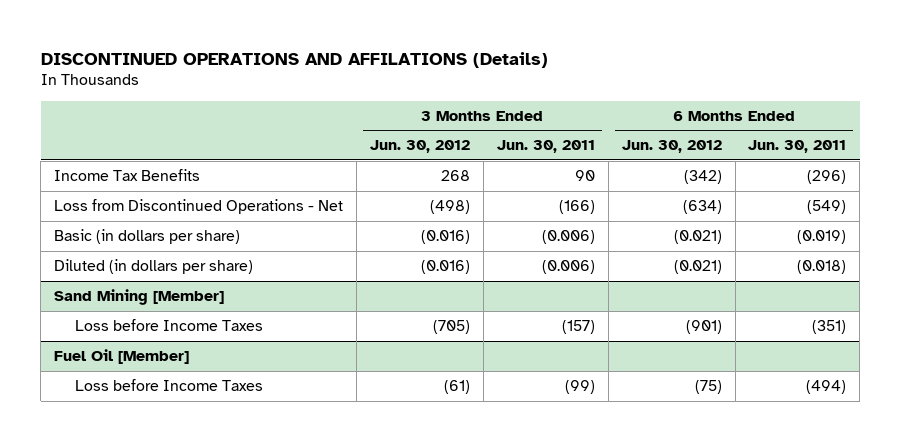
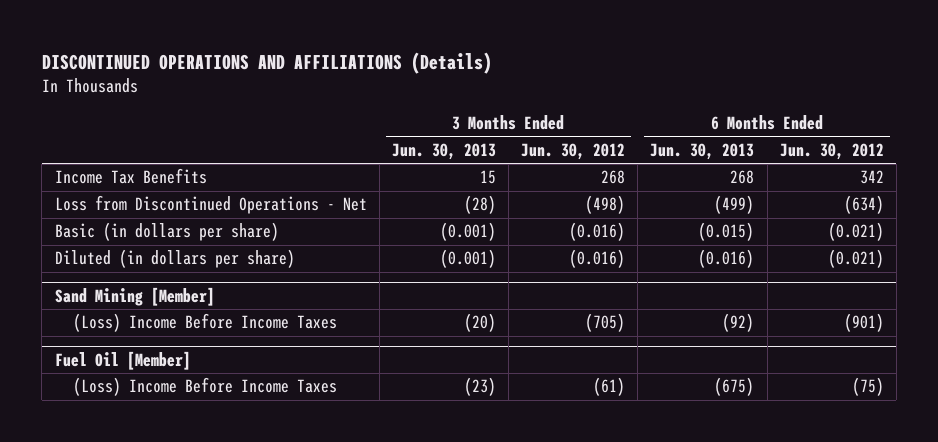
[40,51,548,68] DISCONTINUED OPERATIONS AND AFFILATIONS (Details) -> [41,51,492,74] DISCONTINUED OPERATIONS AND AFFILIATIONS (Details)
[496,140,595,154] Jun. 30, 2011 -> none
[748,140,847,154] Jun. 30, 2011 -> none
none -> [391,142,496,160] Jun. 30, 2013
none -> [650,142,755,160] Jun. 30, 2013
[683,170,722,185] (342) -> [859,170,884,185] 342
[75,319,264,332] Loss before Income Taxes -> [73,313,338,333] (Loss) Income Before Income Taxes
[75,379,264,392] Loss before Income Taxes -> [73,377,338,397] (Loss) Income Before Income Taxes

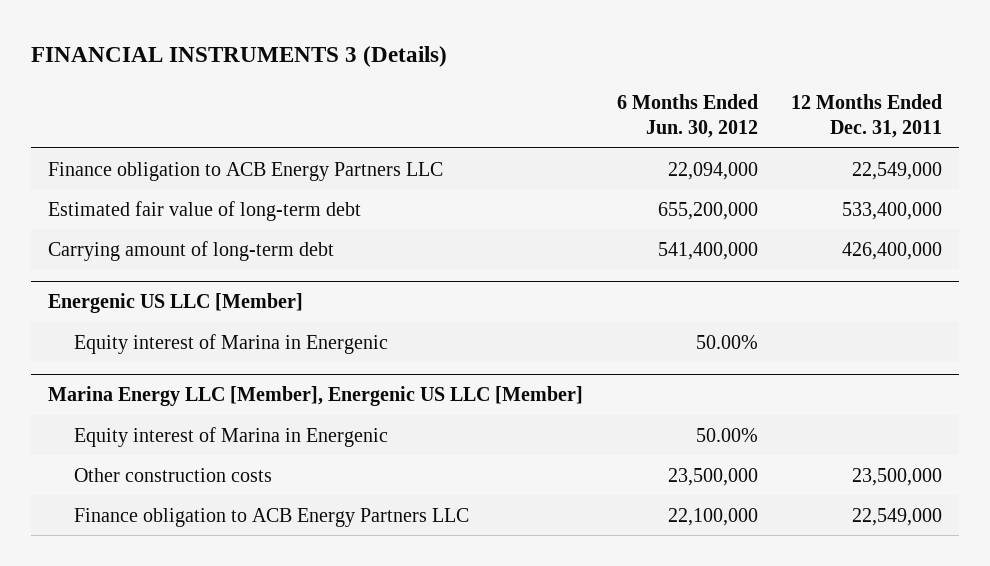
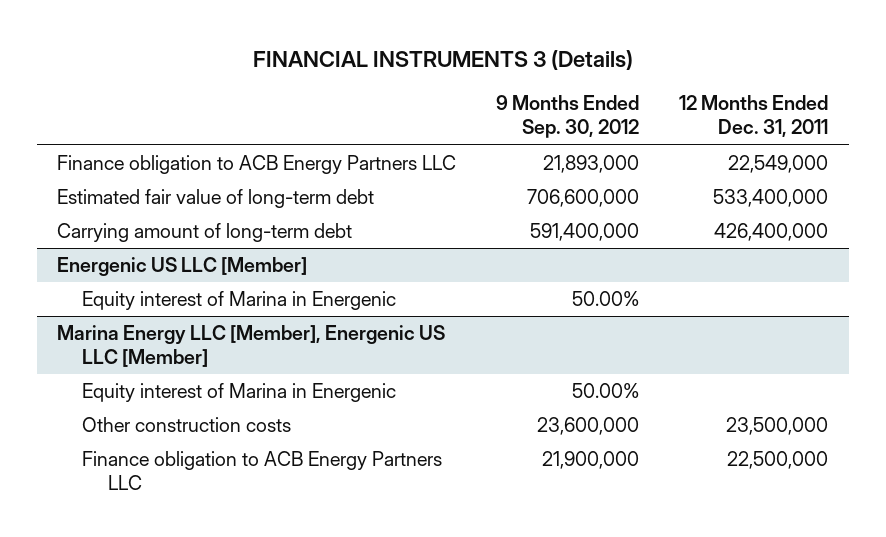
[616,93,758,138] 6 Months Ended Jun. 30, 2012 -> none
none -> [496,95,640,139] 9 Months Ended Sep. 30, 2012
[852,507,943,526] 22,549,000 -> [727,451,829,470] 22,500,000

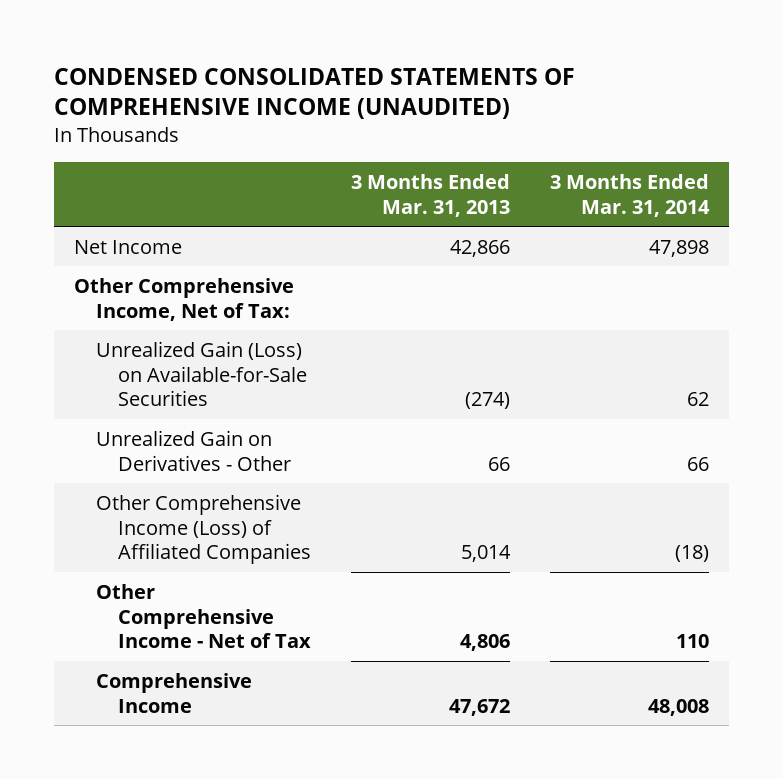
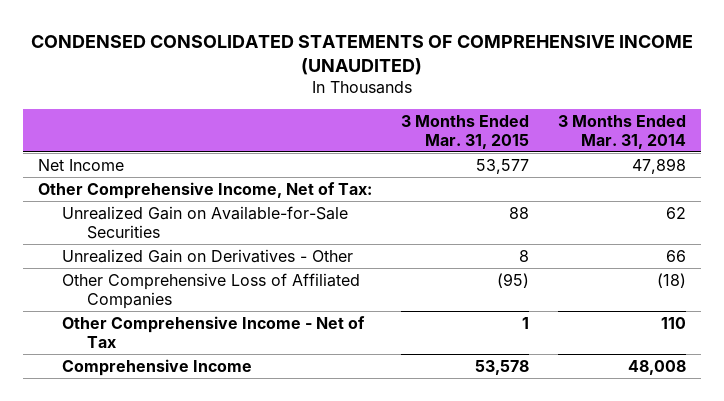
[351,174,511,217] 3 Months Ended Mar. 31, 2013 -> none
none -> [400,115,529,149] 3 Months Ended Mar. 31, 2015
[95,340,308,407] Unrealized Gain (Loss) on Available-for-Sale Securities -> [62,205,349,239] Unrealized Gain on Available-for-Sale Securities
[95,493,312,565] Other Comprehensive Income (Loss) of Affiliated Companies -> [62,272,361,309] Other Comprehensive Loss of Affiliated Companies

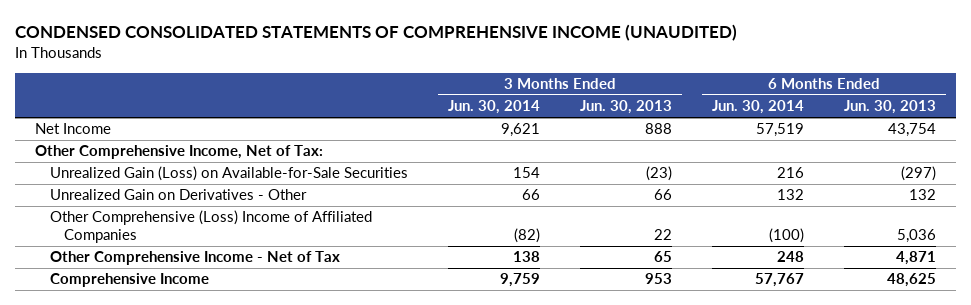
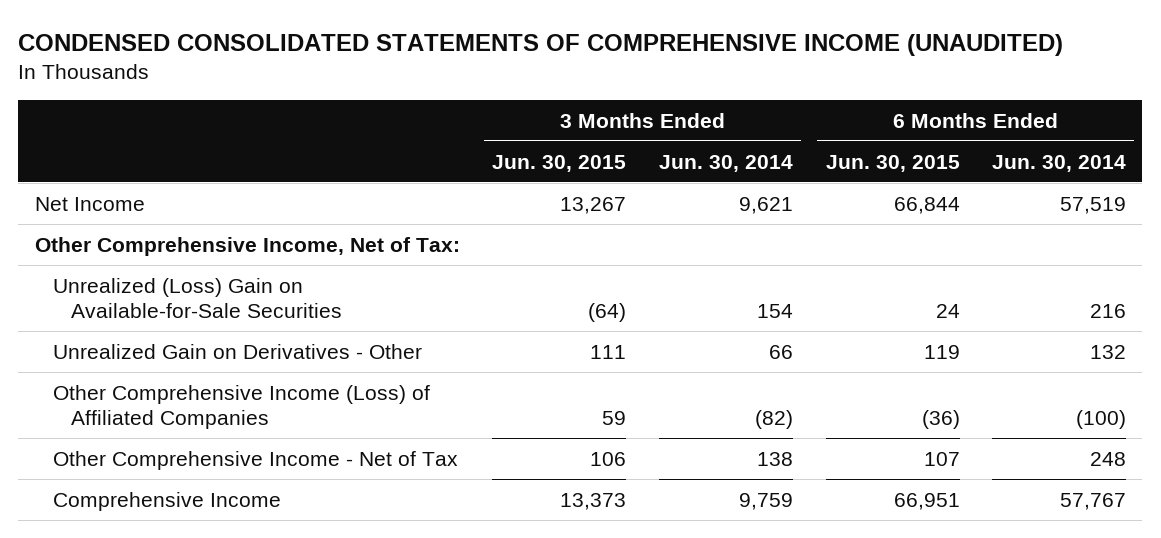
[579,100,672,115] Jun. 30, 2013 -> none
[843,100,936,115] Jun. 30, 2013 -> none
none -> [492,154,627,172] Jun. 30, 2015
none -> [825,154,960,172] Jun. 30, 2015
[49,166,408,182] Unrealized Gain (Loss) on Available-for-Sale Securities -> [53,277,343,319] Unrealized (Loss) Gain on Available-for-Sale Securities
[49,210,372,244] Other Comprehensive (Loss) Income of Affiliated Companies -> [53,384,431,430] Other Comprehensive Income (Loss) of Affiliated Companies

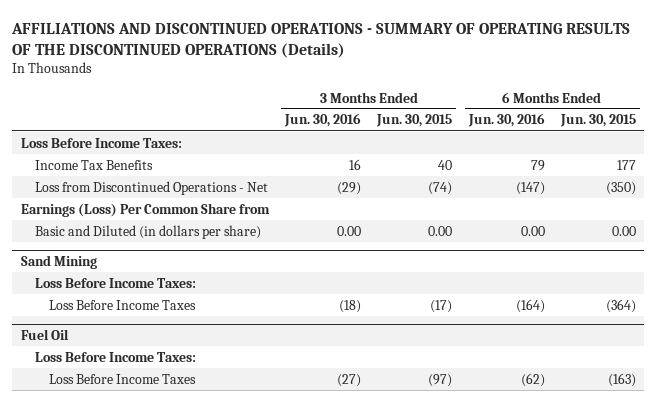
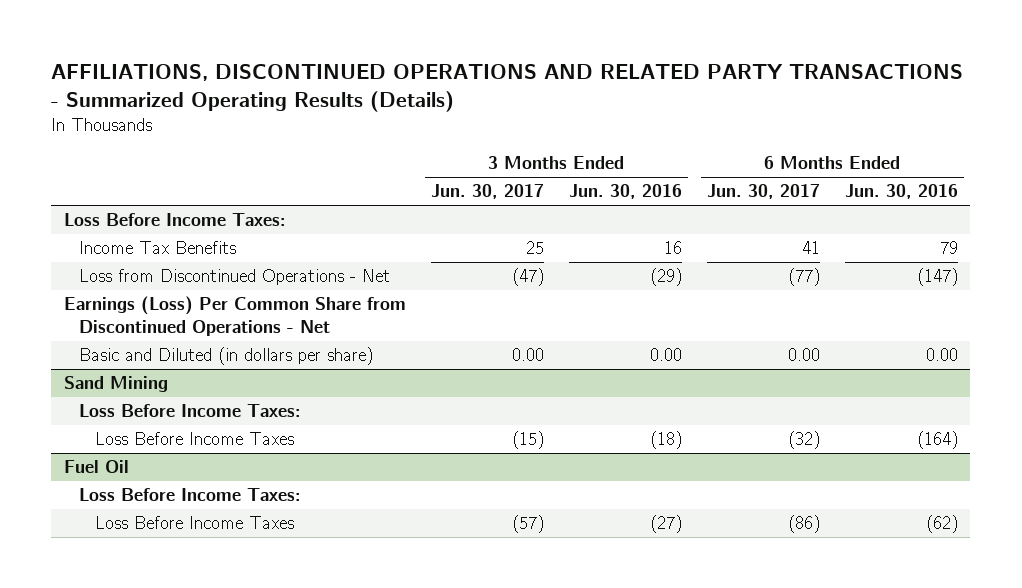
[11,22,631,58] AFFILIATIONS AND DISCONTINUED OPERATIONS - SUMMARY OF OPERATING RESULTS OF THE DISCONTINUED OPERATIONS (Details) -> [51,64,964,113] AFFILIATIONS, DISCONTINUED OPERATIONS AND RELATED PARTY TRANSACTIONS - Summarized Operating Results (Details)
[376,114,453,128] Jun. 30, 2015 -> none
[560,114,637,128] Jun. 30, 2015 -> none
none -> [430,184,544,200] Jun. 30, 2017
none -> [706,184,820,200] Jun. 30, 2017
[20,202,270,217] Earnings (Loss) Per Common Share from -> [63,296,406,337] Earnings (Loss) Per Common Share from Discontinued Operations - Net

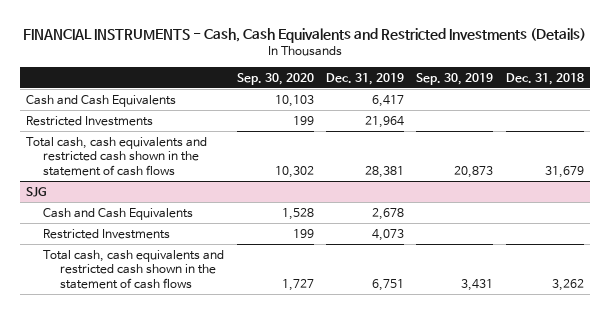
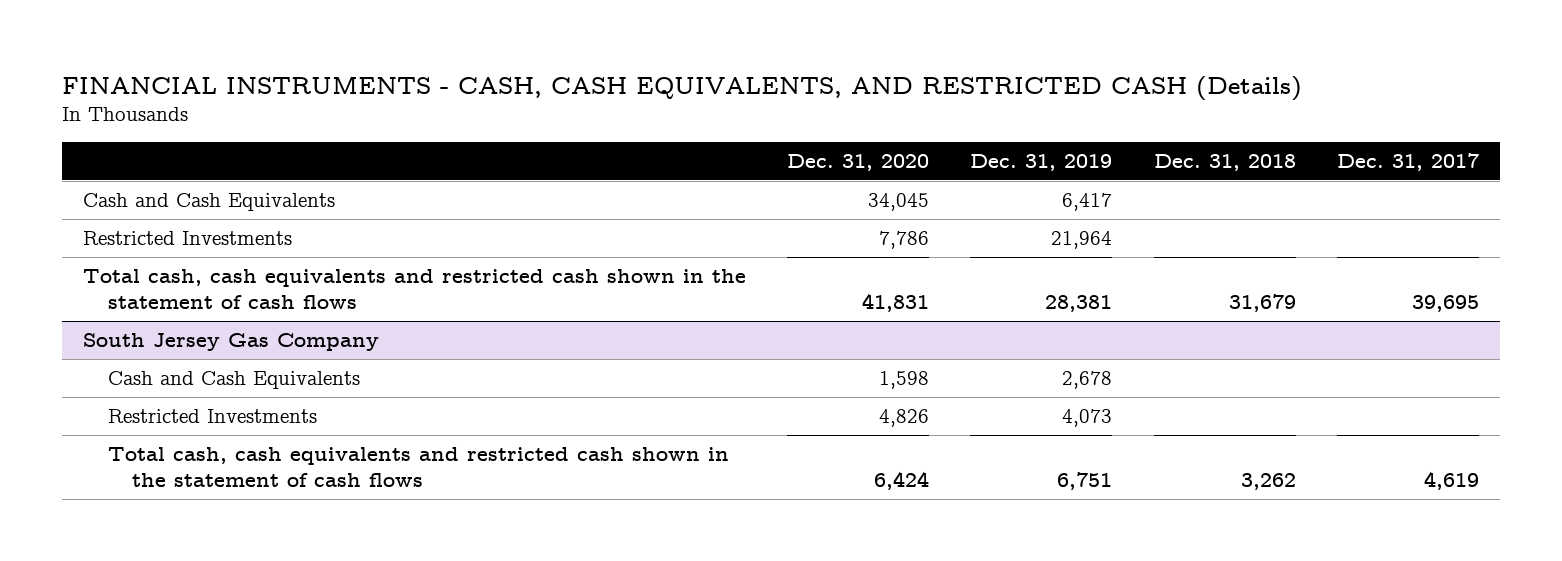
[23,27,587,43] FINANCIAL INSTRUMENTS - Cash, Cash Equivalents and Restricted Investments (Details) -> [62,75,1303,101] FINANCIAL INSTRUMENTS - CASH, CASH EQUIVALENTS, AND RESTRICTED CASH (Details)
[236,72,314,85] Sep. 30, 2020 -> none
[416,72,494,85] Sep. 30, 2019 -> none
none -> [787,153,930,171] Dec. 31, 2020
none -> [1337,152,1480,171] Dec. 31, 2017
[26,186,48,197] SJG -> [82,332,379,351] South Jersey Gas Company

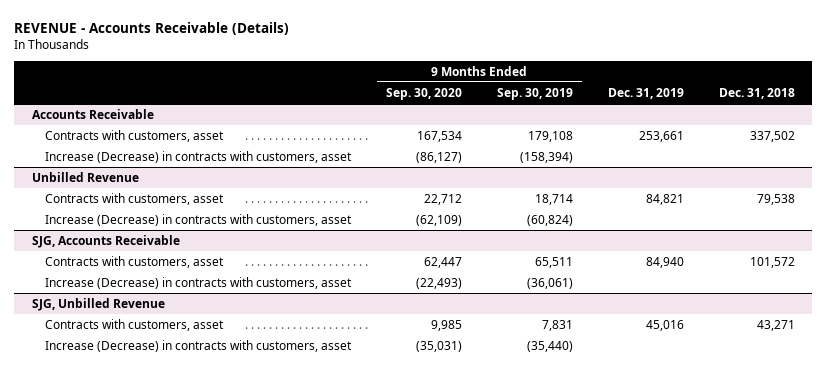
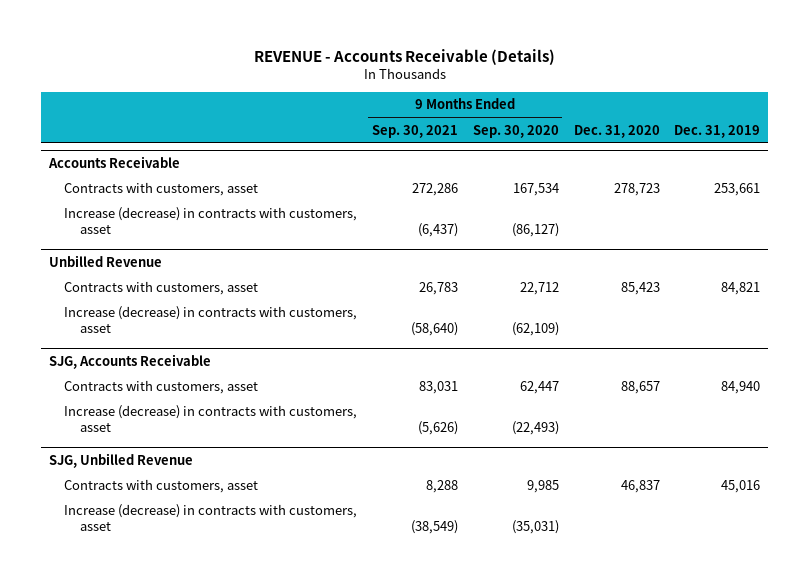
[496,87,573,100] Sep. 30, 2019 -> none
[718,87,795,99] Dec. 31, 2018 -> none
none -> [371,124,458,138] Sep. 30, 2021
none -> [573,124,660,138] Dec. 31, 2020
[45,150,353,163] Increase (Decrease) in contracts with customers, asset -> [64,207,358,235] Increase (decrease) in contracts with customers, asset
[45,213,353,226] Increase (Decrease) in contracts with customers, asset -> [64,306,358,334] Increase (decrease) in contracts with customers, asset
[45,276,353,289] Increase (Decrease) in contracts with customers, asset -> [64,405,358,433] Increase (decrease) in contracts with customers, asset
[45,339,353,352] Increase (Decrease) in contracts with customers, asset -> [64,504,358,532] Increase (decrease) in contracts with customers, asset

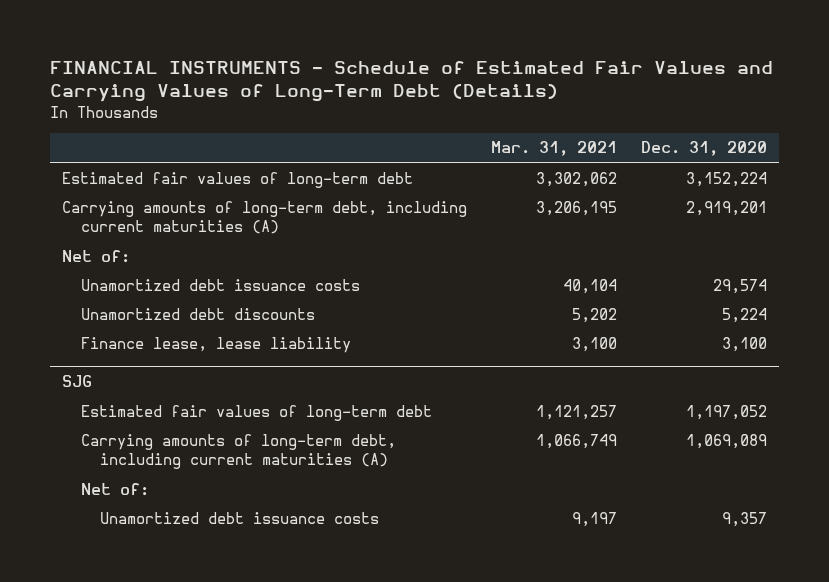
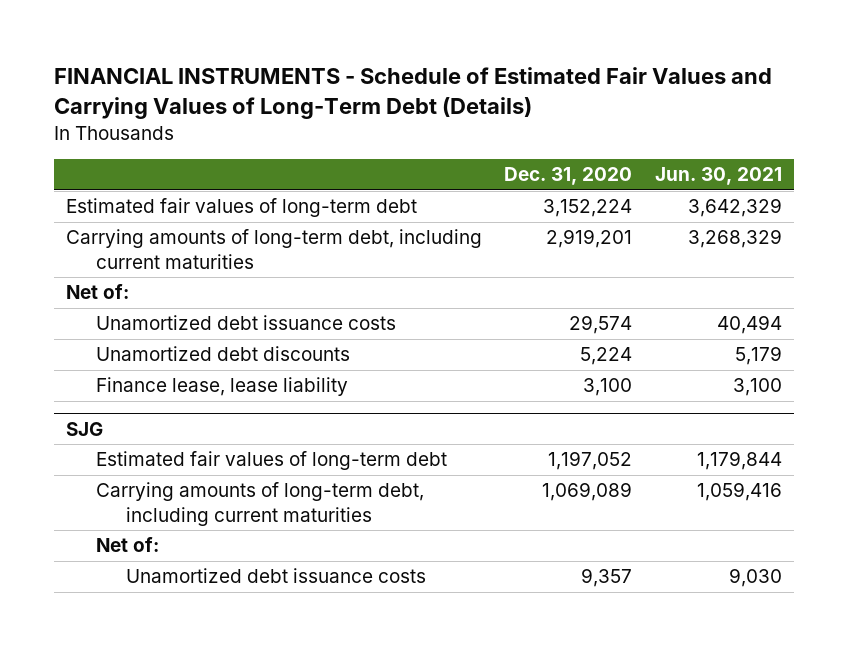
[490,141,617,157] Mar. 31, 2021 -> none
none -> [655,167,783,186] Jun. 30, 2021
[61,200,467,234] Carrying amounts of long-term debt, including current maturities (A) -> [65,229,482,269] Carrying amounts of long-term debt, including current maturities
[80,433,396,469] Carrying amounts of long-term debt, including current maturities (A) -> [95,482,424,526] Carrying amounts of long-term debt, including current maturities

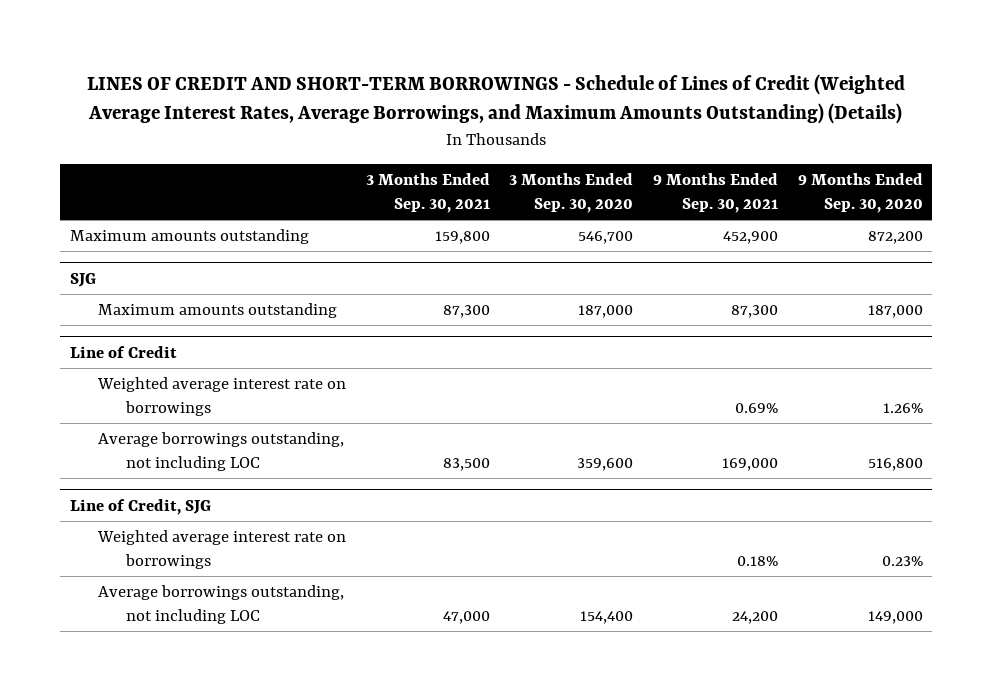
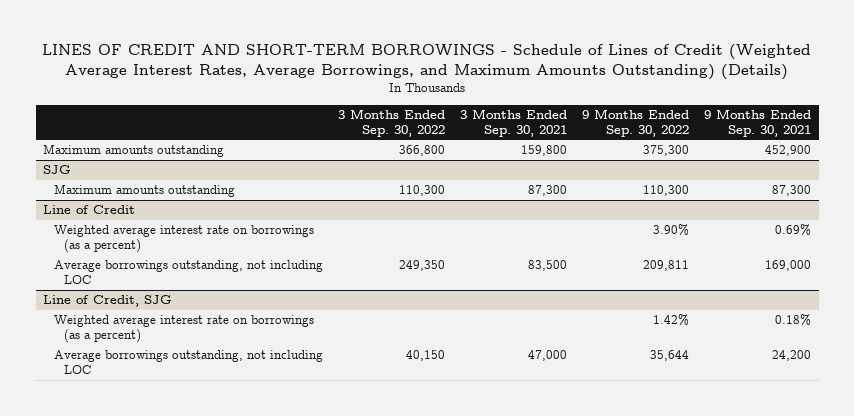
[509,173,634,214] 3 Months Ended Sep. 30, 2020 -> none
[797,173,923,214] 9 Months Ended Sep. 30, 2020 -> none
none -> [337,108,445,137] 3 Months Ended Sep. 30, 2022
none -> [581,108,689,137] 9 Months Ended Sep. 30, 2022
[96,377,346,416] Weighted average interest rate on borrowings -> [53,225,314,254] Weighted average interest rate on borrowings (as a percent)
[96,530,346,569] Weighted average interest rate on borrowings -> [53,315,314,344] Weighted average interest rate on borrowings (as a percent)

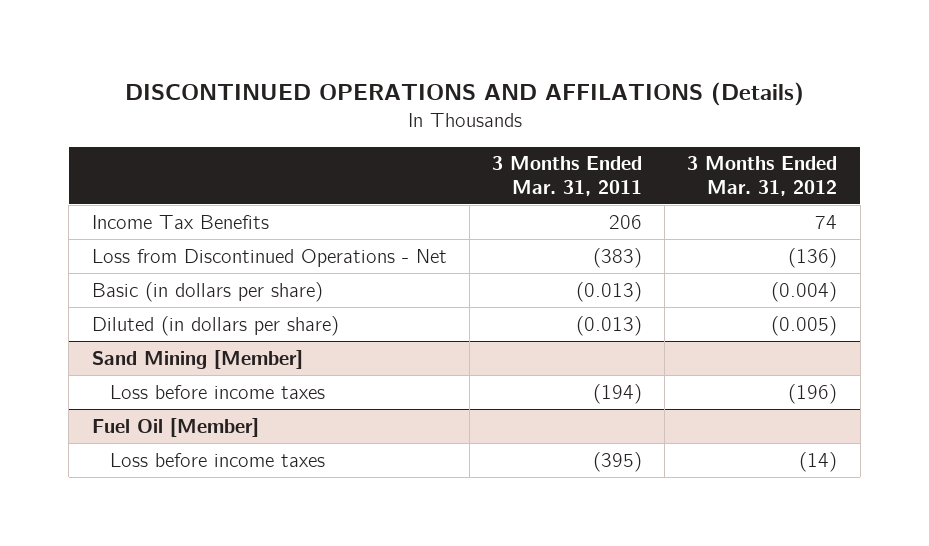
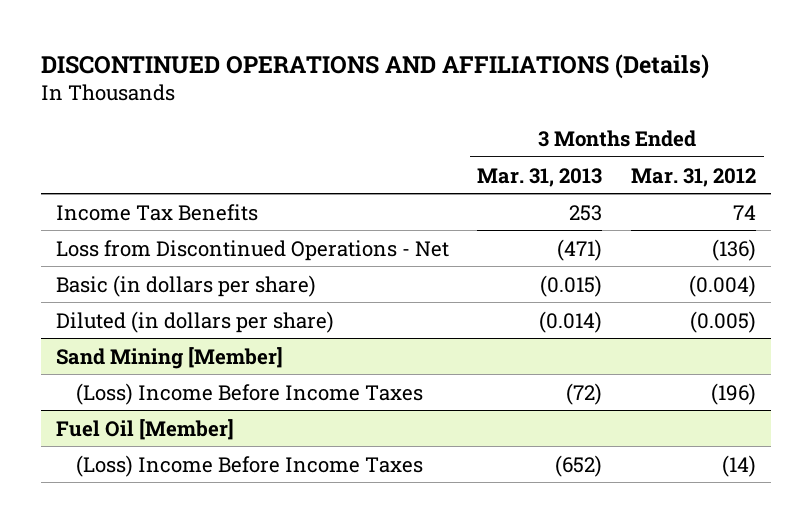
[124,81,804,106] DISCONTINUED OPERATIONS AND AFFILATIONS (Details) -> [41,53,710,79] DISCONTINUED OPERATIONS AND AFFILIATIONS (Details)
[492,156,643,196] 3 Months Ended Mar. 31, 2011 -> none
none -> [477,167,603,187] Mar. 31, 2013
[110,384,326,399] Loss before income taxes -> [76,382,424,405] (Loss) Income Before Income Taxes
[110,452,326,467] Loss before income taxes -> [76,454,424,477] (Loss) Income Before Income Taxes

